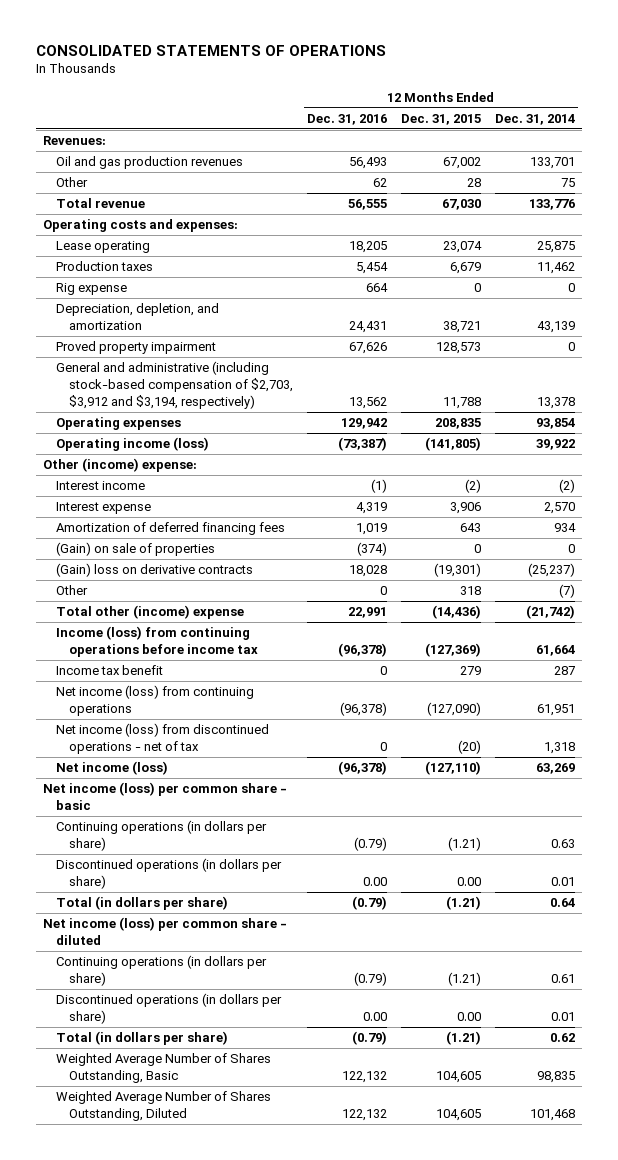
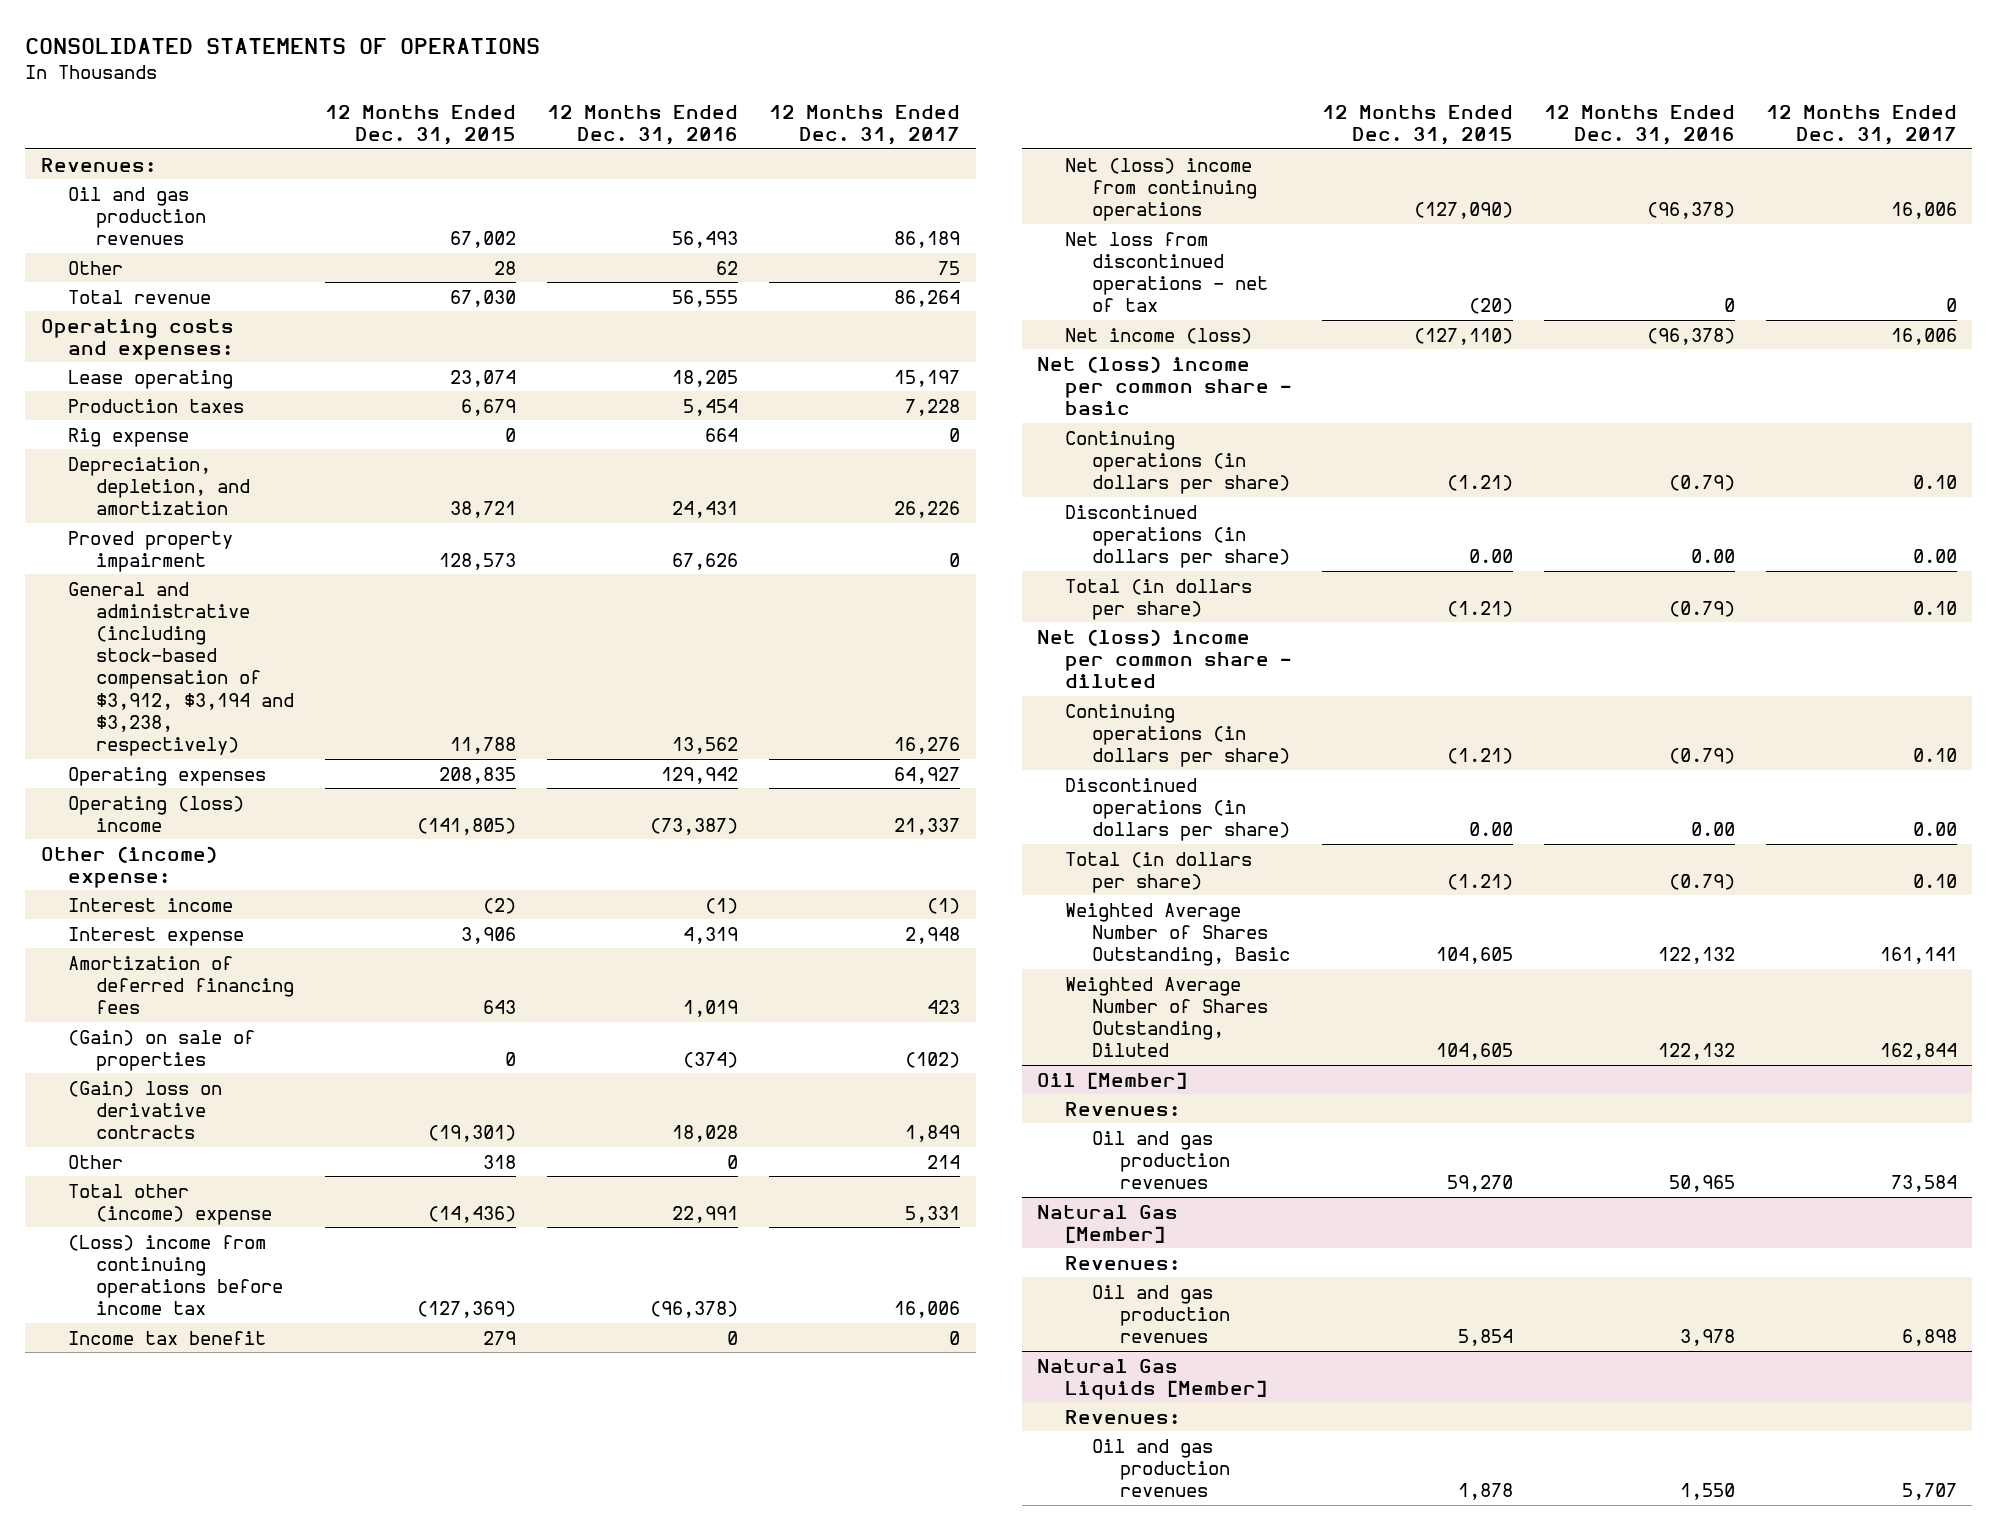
[494,113,575,125] Dec. 31, 2014 -> none
none -> [769,104,961,145] 12 Months Ended Dec. 31, 2017
[56,361,294,409] General and administrative (including stock-based compensation of $2,703, $3,912 and $3,194, respectively) -> [68,581,294,757] General and administrative (including stock-based compensation of $3,912, $3,194 and $3,238, respectively)
[56,437,210,452] Operating income (loss) -> [68,795,245,832] Operating (loss) income
[56,626,259,657] Income (loss) from continuing operations before income tax -> [68,1234,283,1316] (Loss) income from continuing operations before income tax
[56,685,255,716] Net income (loss) from continuing operations -> [1064,157,1258,222] Net (loss) income from continuing operations
[56,723,270,754] Net income (loss) from discontinued operations - net of tax -> [1064,231,1269,313] Net loss from discontinued operations - net of tax
[42,782,287,810] Net income (loss) per common share - basic -> [1037,355,1291,416] Net (loss) income per common share - basic
[42,917,287,945] Net income (loss) per common share - diluted -> [1037,628,1291,689] Net (loss) income per common share - diluted
none -> [1037,1071,1188,1089] Oil [Member]
none -> [1064,1101,1180,1116] Revenues:
none -> [1092,1130,1230,1190] Oil and gas production revenues
none -> [1037,1204,1179,1243] Natural Gas [Member]
none -> [1064,1255,1180,1270] Revenues:
none -> [1092,1284,1230,1344] Oil and gas production revenues
none -> [1037,1358,1267,1400] Natural Gas Liquids [Member]
none -> [1064,1409,1180,1424] Revenues:
none -> [1092,1438,1230,1498] Oil and gas production revenues

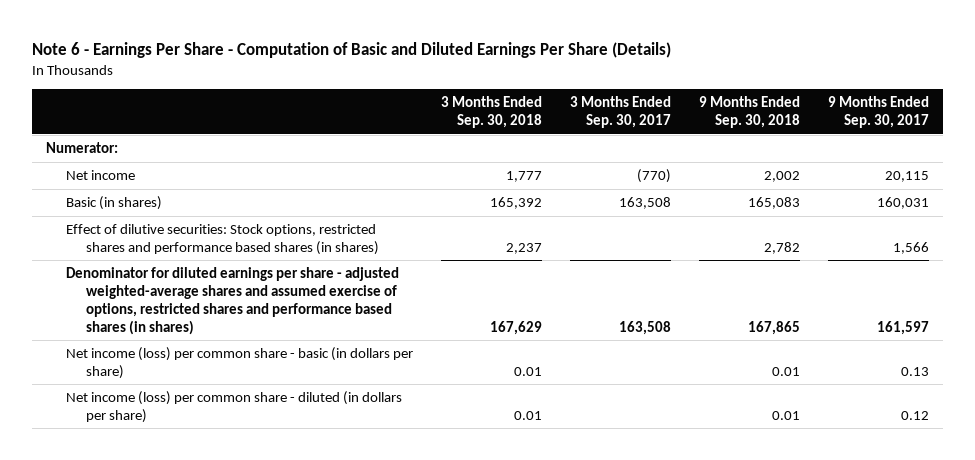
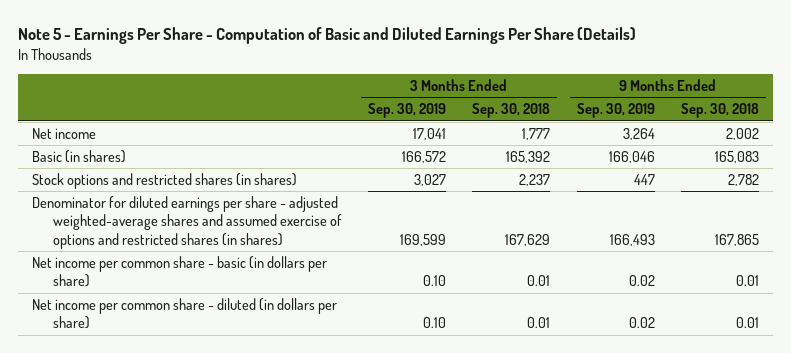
[32,41,672,58] Note 6 - Earnings Per Share - Computation of Basic and Diluted Earnings Per Share (Details) -> [18,27,637,45] Note 5 - Earnings Per Share - Computation of Basic and Diluted Earnings Per Share (Details)
[569,96,671,129] 3 Months Ended Sep. 30, 2017 -> none
[827,96,929,129] 9 Months Ended Sep. 30, 2017 -> none
none -> [368,103,447,119] Sep. 30, 2019
none -> [576,103,655,119] Sep. 30, 2019
[46,142,119,154] Numerator: -> none
[66,224,380,255] Effect of dilutive securities: Stock options, restricted shares and performance based shares (in shares) -> [31,172,297,189] Stock options and restricted shares (in shares)
[66,267,400,335] Denominator for diluted earnings per share - adjusted weighted-average shares and assumed exercise of options, restricted shares and performance based shares (in shares) -> [31,195,342,249] Denominator for diluted earnings per share - adjusted weighted-average shares and assumed exercise of options and restricted shares (in shares)
[66,347,414,379] Net income (loss) per common share - basic (in dollars per share) -> [31,255,327,288] Net income per common share - basic (in dollars per share)
[66,391,403,423] Net income (loss) per common share - diluted (in dollars per share) -> [31,297,337,330] Net income per common share - diluted (in dollars per share)

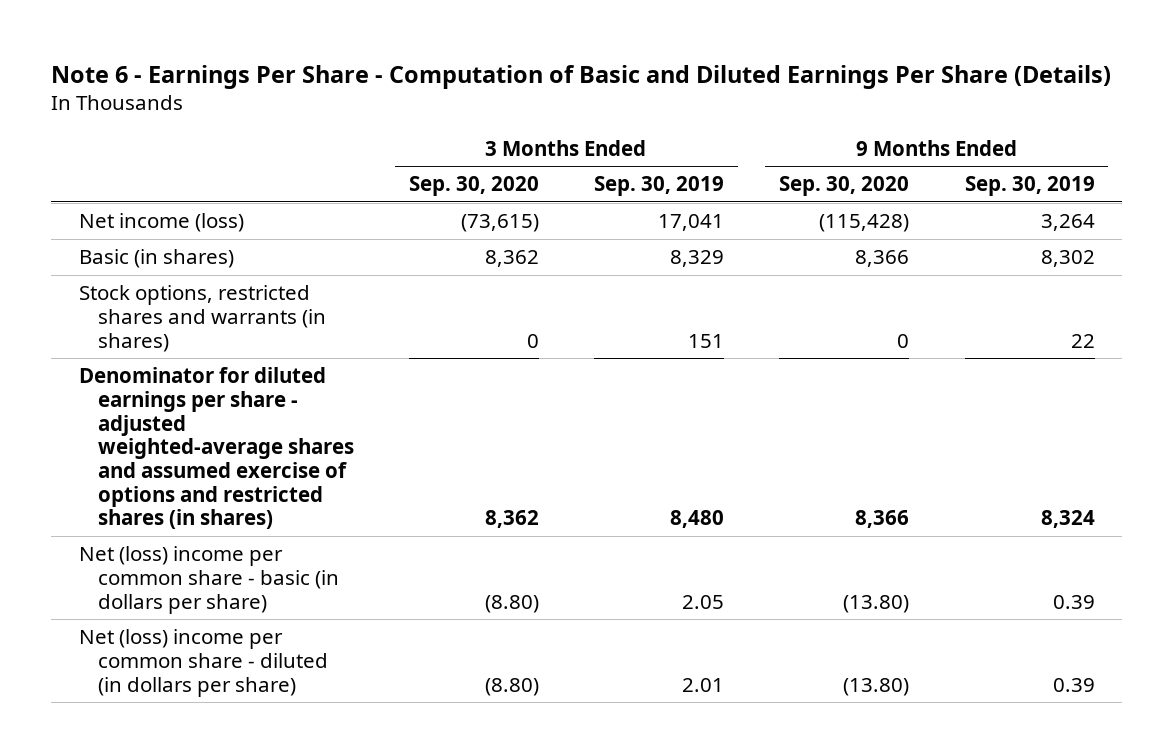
[18,27,637,45] Note 5 - Earnings Per Share - Computation of Basic and Diluted Earnings Per Share (Details) -> [51,64,1112,89] Note 6 - Earnings Per Share - Computation of Basic and Diluted Earnings Per Share (Details)
[472,103,551,119] Sep. 30, 2018 -> none
[681,103,760,119] Sep. 30, 2018 -> none
none -> [408,176,539,197] Sep. 30, 2020
none -> [779,176,910,197] Sep. 30, 2020
[31,127,96,139] Net income -> [78,213,244,233] Net income (loss)
[402,150,447,163] 166,572 -> [670,250,725,268] 8,329
[608,150,655,163] 166,046 -> [1040,250,1095,268] 8,302
[31,172,297,189] Stock options and restricted shares (in shares) -> [78,285,326,352] Stock options, restricted shares and warrants (in shares)
[414,173,447,186] 3,027 -> [688,333,725,348] 151
[633,173,655,185] 447 -> [1070,333,1095,348] 22
[400,233,447,246] 169,599 -> [670,510,725,529] 8,480
[609,233,655,246] 166,493 -> [1040,510,1095,529] 8,324
[31,255,327,288] Net income per common share - basic (in dollars per share) -> [78,546,339,614] Net (loss) income per common share - basic (in dollars per share)
[423,275,447,287] 0.10 -> [682,594,725,609] 2.05
[628,275,655,287] 0.02 -> [1052,594,1095,609] 0.39
[31,297,337,330] Net income per common share - diluted (in dollars per share) -> [78,629,328,697] Net (loss) income per common share - diluted (in dollars per share)
[423,317,447,329] 0.10 -> [682,677,725,692] 2.01
[628,317,655,329] 0.02 -> [1052,677,1095,692] 0.39

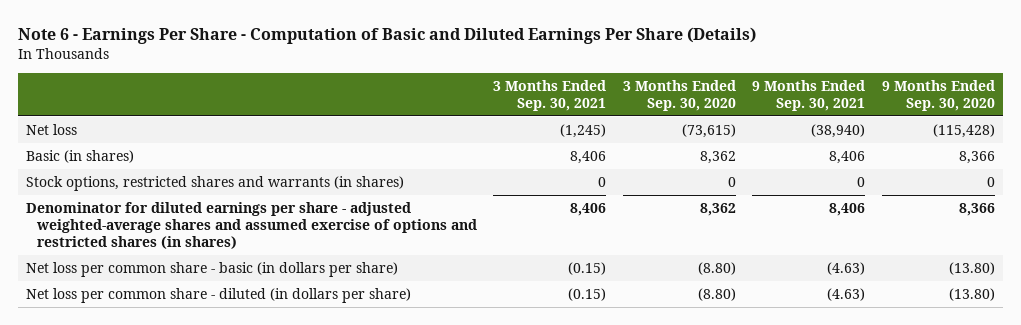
[594,176,725,197] Sep. 30, 2019 -> none
[964,176,1095,197] Sep. 30, 2019 -> none
none -> [493,79,607,111] 3 Months Ended Sep. 30, 2021
none -> [752,79,866,111] 9 Months Ended Sep. 30, 2021
[78,213,244,233] Net income (loss) -> [26,124,78,136] Net loss
[78,546,339,614] Net (loss) income per common share - basic (in dollars per share) -> [26,262,399,278] Net loss per common share - basic (in dollars per share)
[78,629,328,697] Net (loss) income per common share - diluted (in dollars per share) -> [26,288,412,304] Net loss per common share - diluted (in dollars per share)

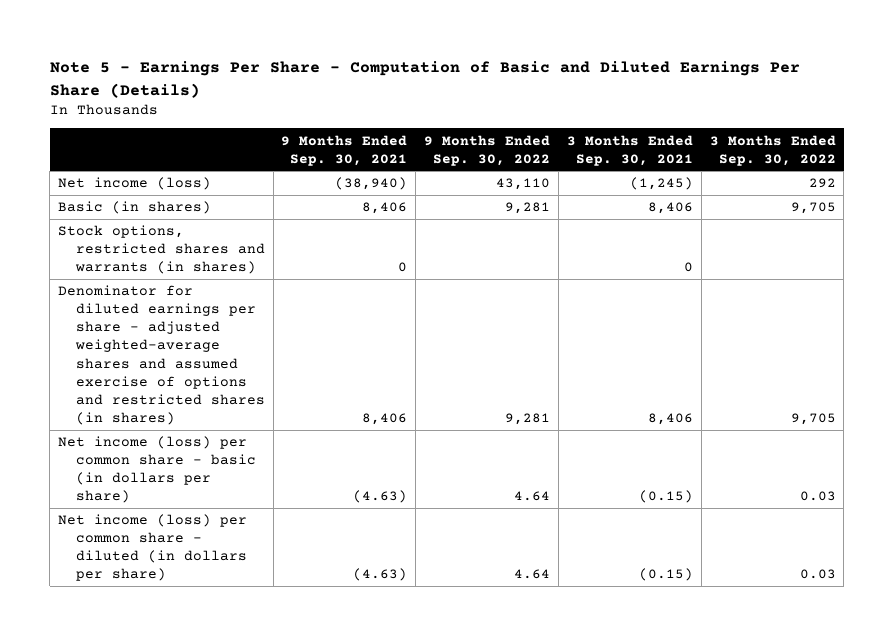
[18,26,757,44] Note 6 - Earnings Per Share - Computation of Basic and Diluted Earnings Per Share (Details) -> [49,61,800,98] Note 5 - Earnings Per Share - Computation of Basic and Diluted Earnings Per Share (Details)
[622,79,736,111] 3 Months Ended Sep. 30, 2020 -> none
[881,79,995,111] 9 Months Ended Sep. 30, 2020 -> none
none -> [424,134,551,166] 9 Months Ended Sep. 30, 2022
none -> [709,134,836,166] 3 Months Ended Sep. 30, 2022
[26,124,78,136] Net loss -> [58,177,212,191] Net income (loss)
[26,262,399,278] Net loss per common share - basic (in dollars per share) -> [58,436,256,504] Net income (loss) per common share - basic (in dollars per share)
[26,288,412,304] Net loss per common share - diluted (in dollars per share) -> [58,514,248,582] Net income (loss) per common share - diluted (in dollars per share)

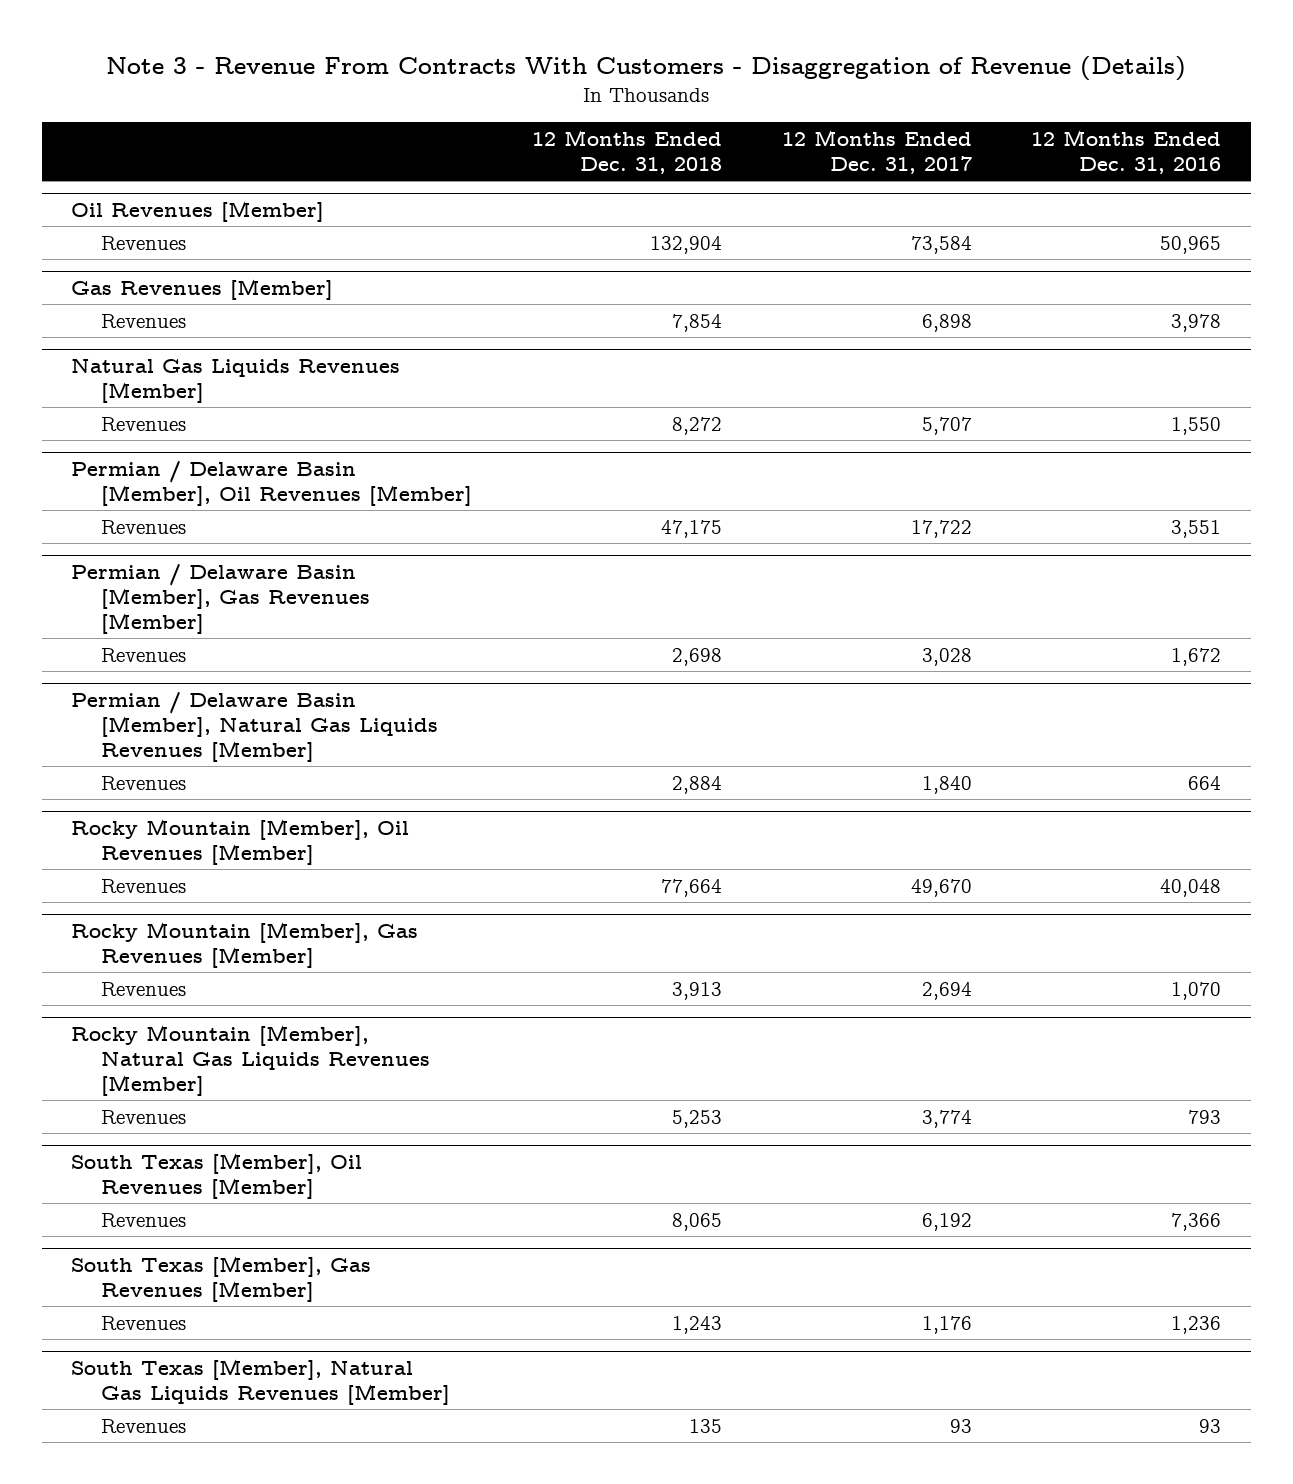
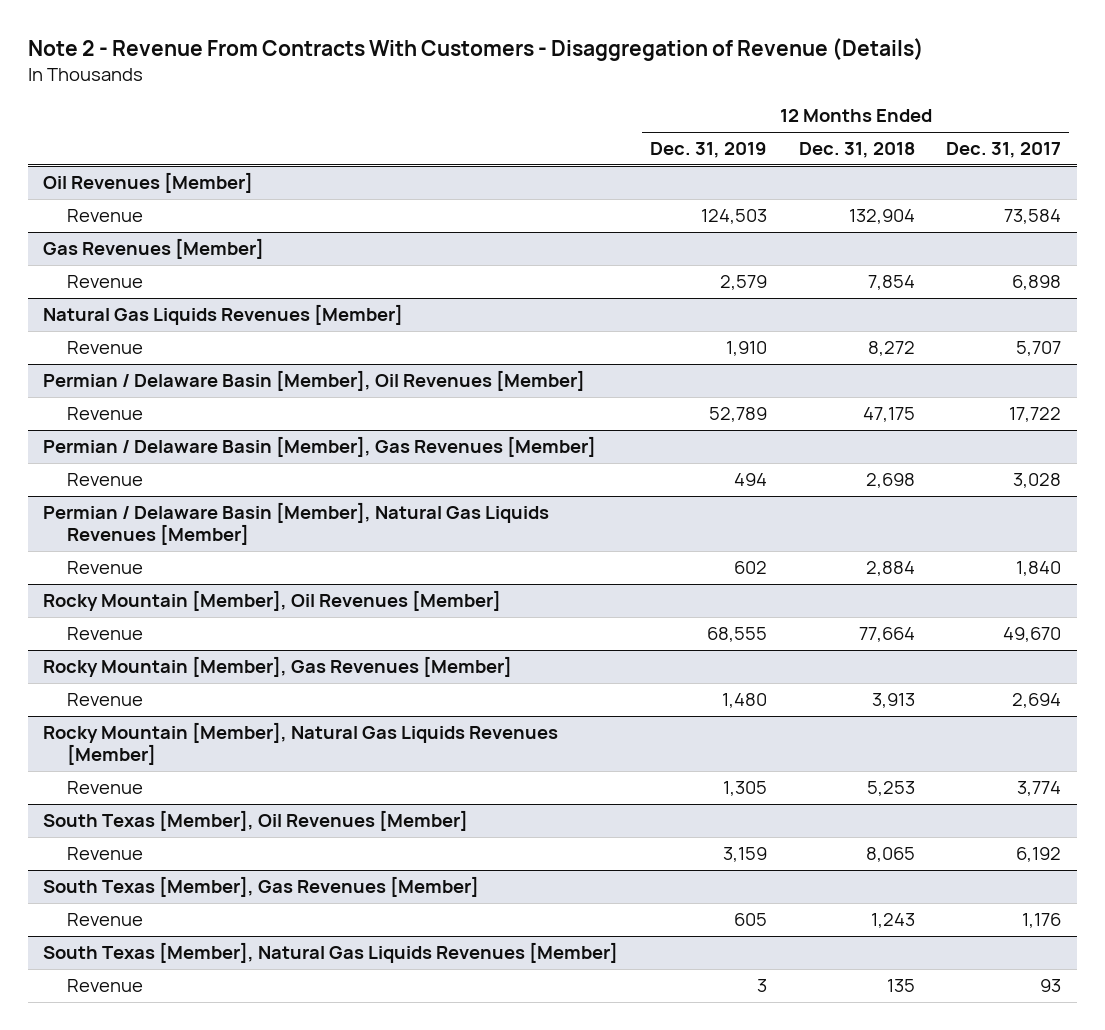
[106,55,1187,81] Note 3 - Revenue From Contracts With Customers - Disaggregation of Revenue (Details) -> [27,38,924,62] Note 2 - Revenue From Contracts With Customers - Disaggregation of Revenue (Details)
[1031,130,1222,174] 12 Months Ended Dec. 31, 2016 -> none
none -> [650,142,768,159] Dec. 31, 2019
[101,235,187,250] Revenues -> [66,209,143,223] Revenue
[101,313,187,328] Revenues -> [66,275,143,289] Revenue
[101,416,187,431] Revenues -> [66,341,143,355] Revenue
[101,519,187,534] Revenues -> [66,407,143,421] Revenue
[101,647,187,662] Revenues -> [66,473,143,487] Revenue
[101,775,187,790] Revenues -> [66,561,143,575] Revenue
[101,878,187,893] Revenues -> [66,627,143,641] Revenue
[101,981,187,996] Revenues -> [66,693,143,707] Revenue
[101,1109,187,1124] Revenues -> [66,781,143,795] Revenue
[101,1212,187,1227] Revenues -> [66,847,143,861] Revenue
[101,1315,187,1330] Revenues -> [66,913,143,927] Revenue
[101,1418,187,1433] Revenues -> [66,979,143,993] Revenue

